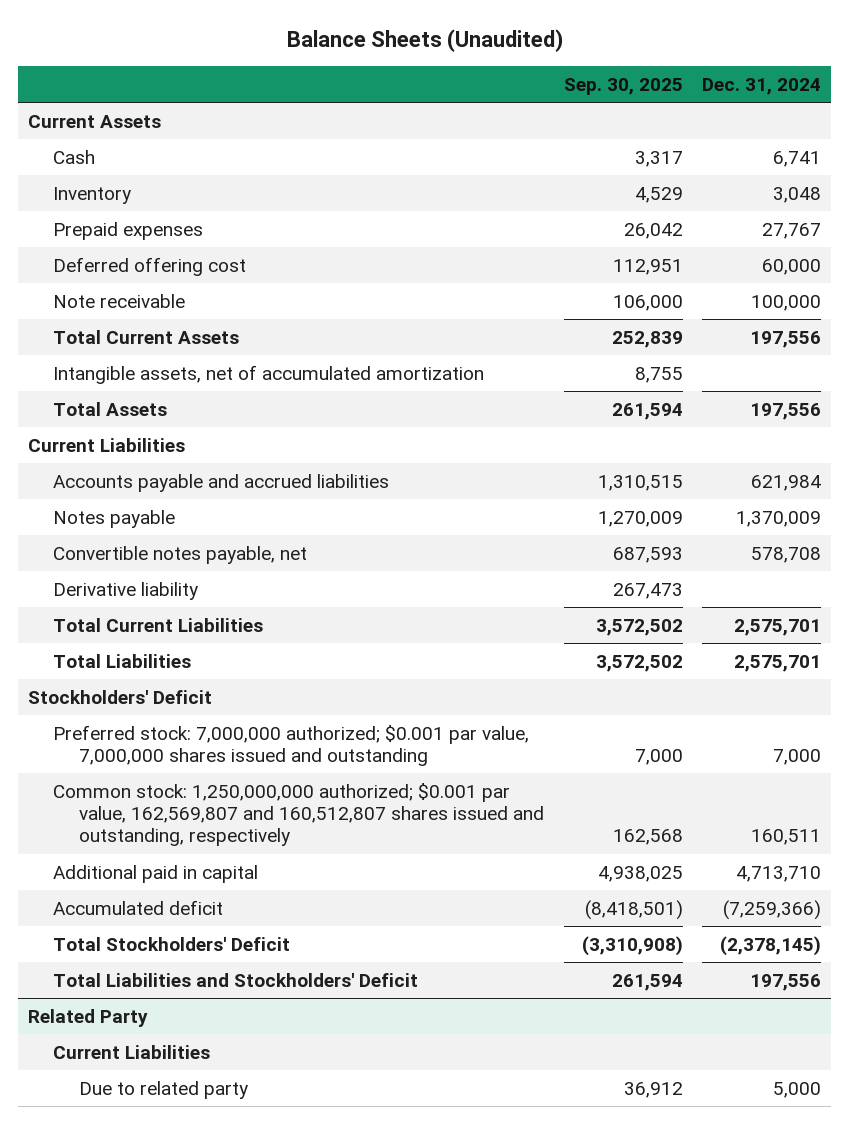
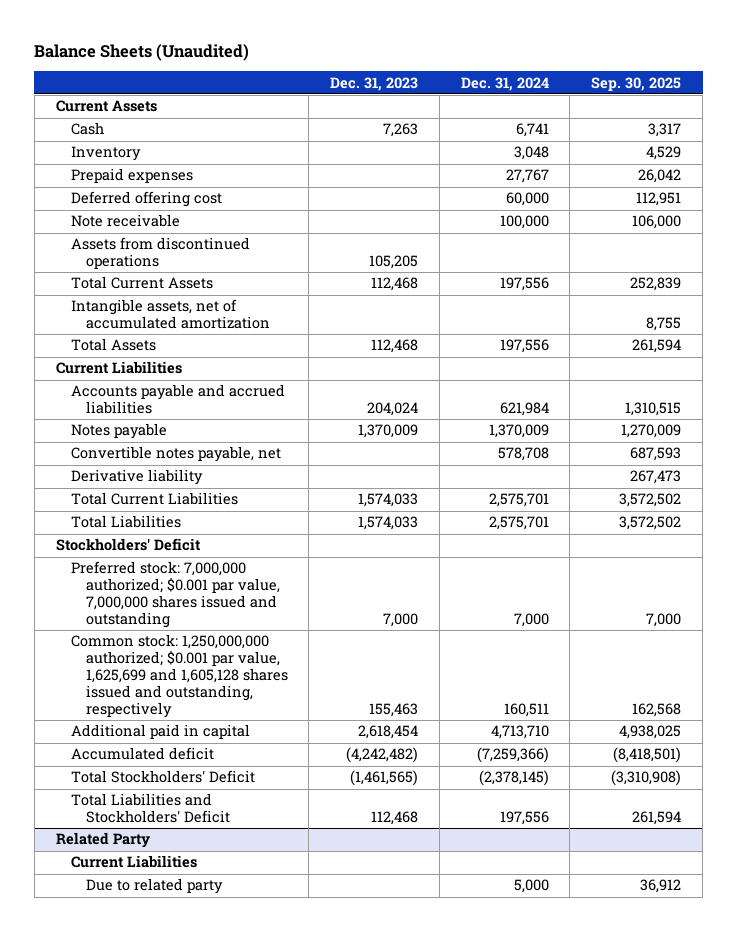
none -> [330,76,419,91] Dec. 31, 2023
none -> [70,237,250,270] Assets from discontinued operations
[53,782,544,847] Common stock: 1,250,000,000 authorized; $0.001 par value, 162,569,807 and 160,512,807 shares issued and outstanding, respectively -> [70,634,288,718] Common stock: 1,250,000,000 authorized; $0.001 par value, 1,625,699 and 1,605,128 shares issued and outstanding, respectively

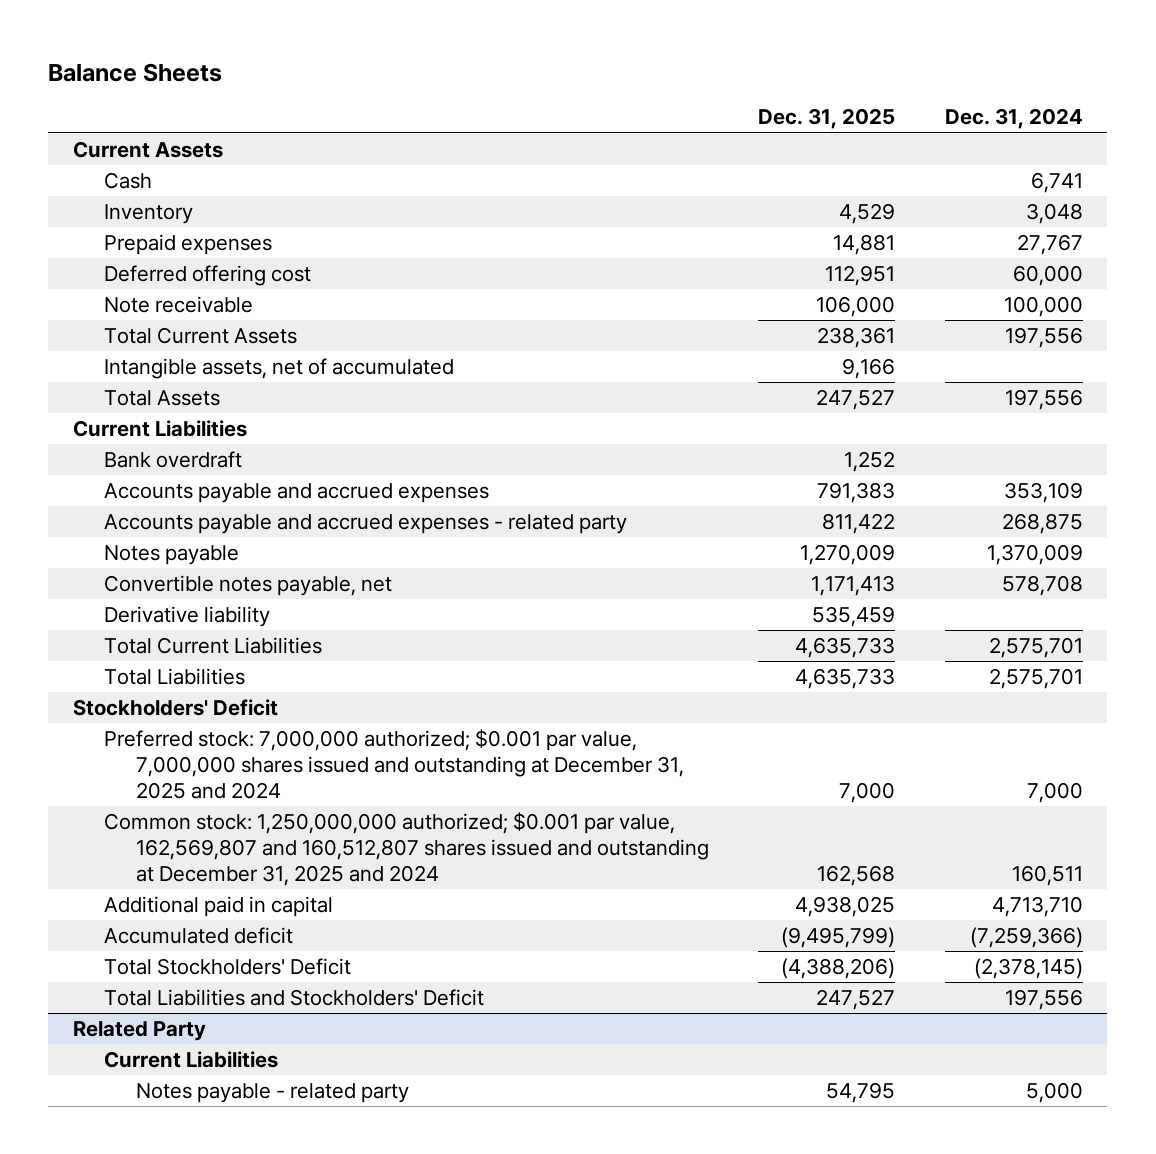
[34,43,250,61] Balance Sheets (Unaudited) -> [48,62,223,82] Balance Sheets
[330,76,419,91] Dec. 31, 2023 -> none
[591,76,682,91] Sep. 30, 2025 -> none
none -> [758,108,896,130] Dec. 31, 2025
[70,237,250,270] Assets from discontinued operations -> none
[70,299,270,330] Intangible assets, net of accumulated amortization -> [104,358,455,380] Intangible assets, net of accumulated
none -> [104,451,243,469] Bank overdraft
[70,384,285,415] Accounts payable and accrued liabilities -> [104,483,490,504] Accounts payable and accrued expenses
[499,402,549,417] 621,984 -> [1003,482,1083,504] 353,109
none -> [104,514,628,535] Accounts payable and accrued expenses - related party
[70,561,280,628] Preferred stock: 7,000,000 authorized; $0.001 par value, 7,000,000 shares issued and outstanding -> [104,729,684,799] Preferred stock: 7,000,000 authorized; $0.001 par value, 7,000,000 shares issued and outstanding at December 31, 2025 and 2024
[70,634,288,718] Common stock: 1,250,000,000 authorized; $0.001 par value, 1,625,699 and 1,605,128 shares issued and outstanding, respectively -> [104,812,709,886] Common stock: 1,250,000,000 authorized; $0.001 par value, 162,569,807 and 160,512,807 shares issued and outstanding at December 31, 2025 and 2024
[85,878,223,895] Due to related party -> [135,1083,409,1104] Notes payable - related party

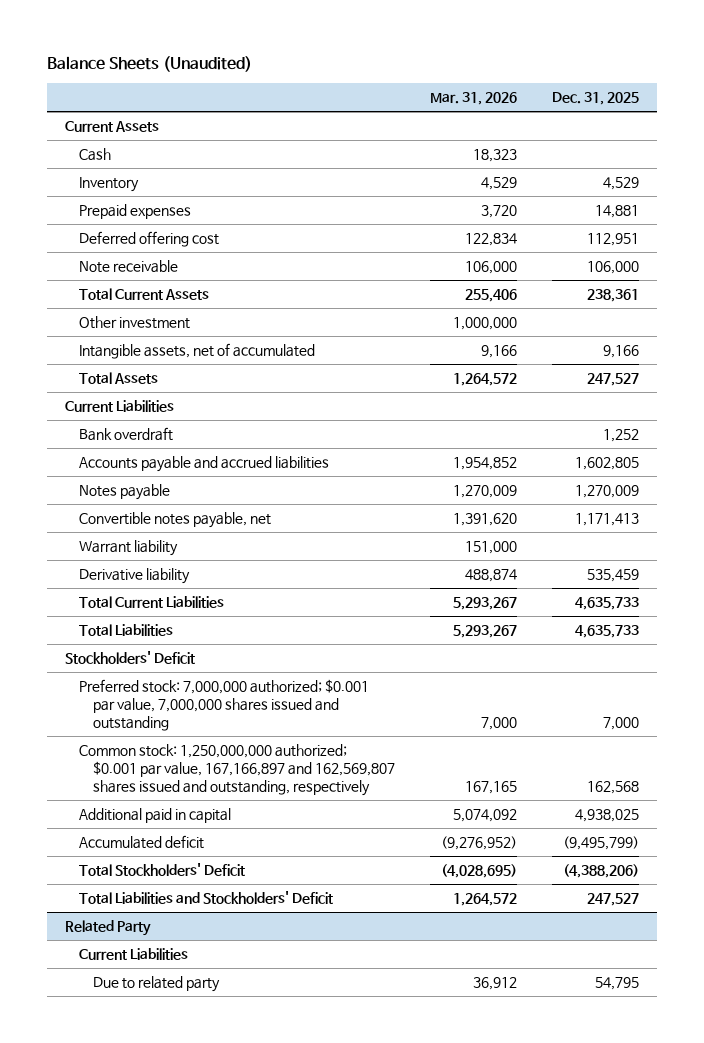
[48,62,223,82] Balance Sheets -> [47,56,253,73] Balance Sheets (Unaudited)
[944,108,1083,130] Dec. 31, 2024 -> none
none -> [430,92,518,106] Mar. 31, 2026
none -> [79,316,191,330] Other investment
[104,514,628,535] Accounts payable and accrued expenses - related party -> none
[104,483,490,504] Accounts payable and accrued expenses -> [79,456,330,473] Accounts payable and accrued liabilities
[817,482,896,504] 791,383 -> [575,457,640,471] 1,602,805
none -> [79,540,179,557] Warrant liability
[104,729,684,799] Preferred stock: 7,000,000 authorized; $0.001 par value, 7,000,000 shares issued and outstanding at December 31, 2025 and 2024 -> [79,679,370,732] Preferred stock: 7,000,000 authorized; $0.001 par value, 7,000,000 shares issued and outstanding
[104,812,709,886] Common stock: 1,250,000,000 authorized; $0.001 par value, 162,569,807 and 160,512,807 shares issued and outstanding at December 31, 2025 and 2024 -> [79,744,396,797] Common stock: 1,250,000,000 authorized; $0.001 par value, 167,166,897 and 162,569,807 shares issued and outstanding, respectively
[135,1083,409,1104] Notes payable - related party -> [93,976,221,993] Due to related party

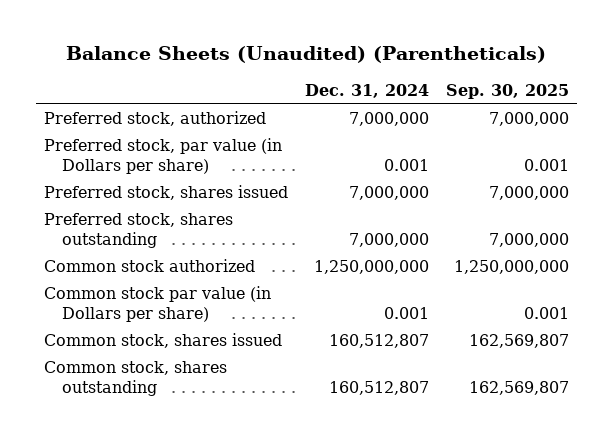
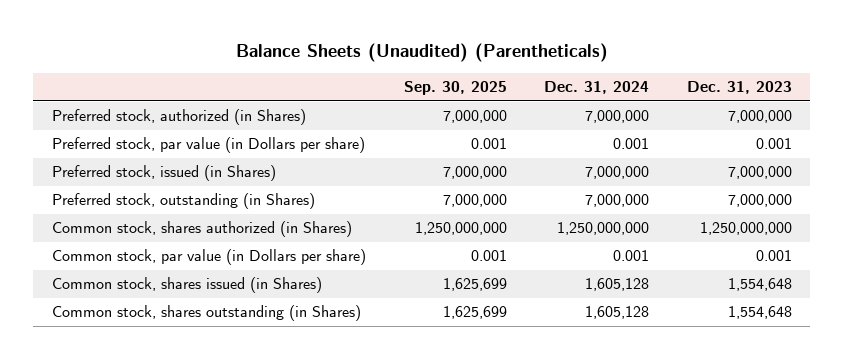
none -> [686,81,792,95] Dec. 31, 2023
[43,111,266,127] Preferred stock, authorized -> [52,109,307,126] Preferred stock, authorized (in Shares)
[43,185,288,201] Preferred stock, shares issued -> [52,165,277,182] Preferred stock, issued (in Shares)
[43,213,233,249] Preferred stock, shares outstanding -> [52,193,316,210] Preferred stock, outstanding (in Shares)
[43,259,255,273] Common stock authorized -> [52,221,353,238] Common stock, shares authorized (in Shares)
[43,286,271,323] Common stock par value (in Dollars per share) -> [52,249,367,266] Common stock, par value (in Dollars per share)
[43,333,282,349] Common stock, shares issued -> [52,277,323,294] Common stock, shares issued (in Shares)
[328,334,429,349] 160,512,807 -> [585,278,650,292] 1,605,128
[468,334,569,349] 162,569,807 -> [442,278,507,292] 1,625,699
[43,361,227,397] Common stock, shares outstanding -> [52,305,362,322] Common stock, shares outstanding (in Shares)
[328,381,429,396] 160,512,807 -> [585,306,650,320] 1,605,128
[468,381,569,396] 162,569,807 -> [442,306,507,320] 1,625,699

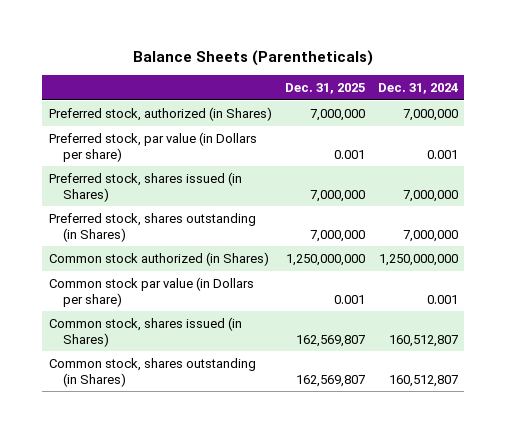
[235,43,608,63] Balance Sheets (Unaudited) (Parentheticals) -> [133,50,374,67] Balance Sheets (Parentheticals)
[403,81,507,96] Sep. 30, 2025 -> none
[686,81,792,95] Dec. 31, 2023 -> none
none -> [284,83,365,95] Dec. 31, 2025
[52,165,277,182] Preferred stock, issued (in Shares) -> [48,171,242,202] Preferred stock, shares issued (in Shares)
[52,193,316,210] Preferred stock, outstanding (in Shares) -> [48,212,256,242] Preferred stock, shares outstanding (in Shares)
[52,221,353,238] Common stock, shares authorized (in Shares) -> [48,251,269,266] Common stock authorized (in Shares)
[52,249,367,266] Common stock, par value (in Dollars per share) -> [48,276,254,307] Common stock par value (in Dollars per share)
[585,278,650,292] 1,605,128 -> [388,334,458,347] 160,512,807
[585,306,650,320] 1,605,128 -> [388,374,458,387] 160,512,807

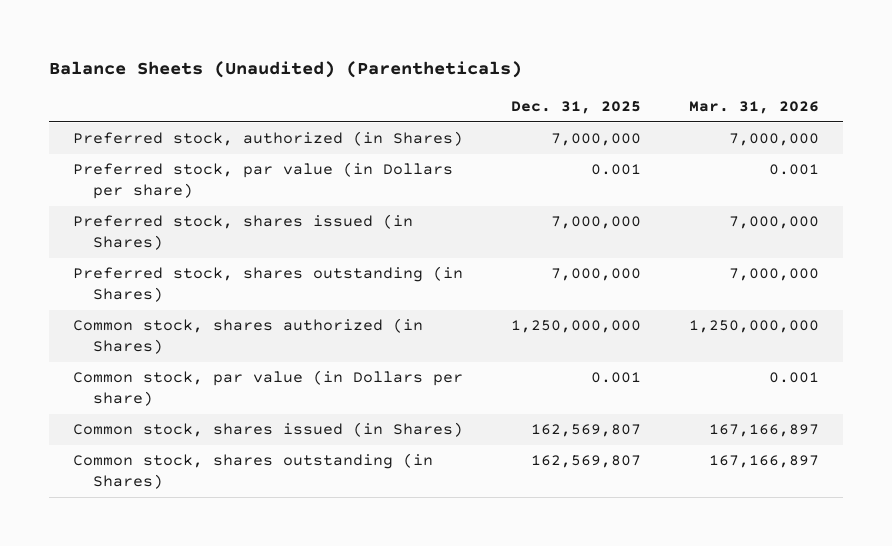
[133,50,374,67] Balance Sheets (Parentheticals) -> [48,61,522,79] Balance Sheets (Unaudited) (Parentheticals)
[377,83,458,95] Dec. 31, 2024 -> none
none -> [689,101,820,115] Mar. 31, 2026
[48,251,269,266] Common stock authorized (in Shares) -> [72,318,423,355] Common stock, shares authorized (in Shares)
[48,276,254,307] Common stock par value (in Dollars per share) -> [72,370,463,407] Common stock, par value (in Dollars per share)

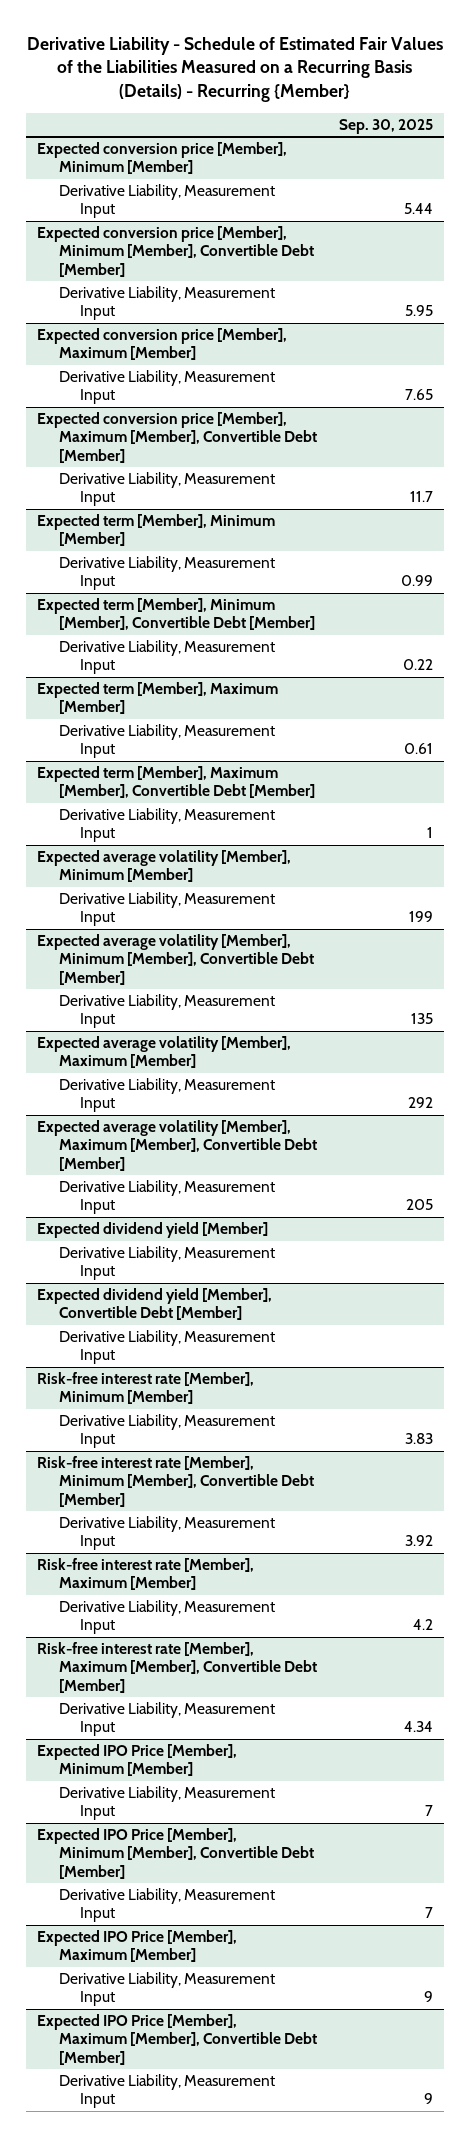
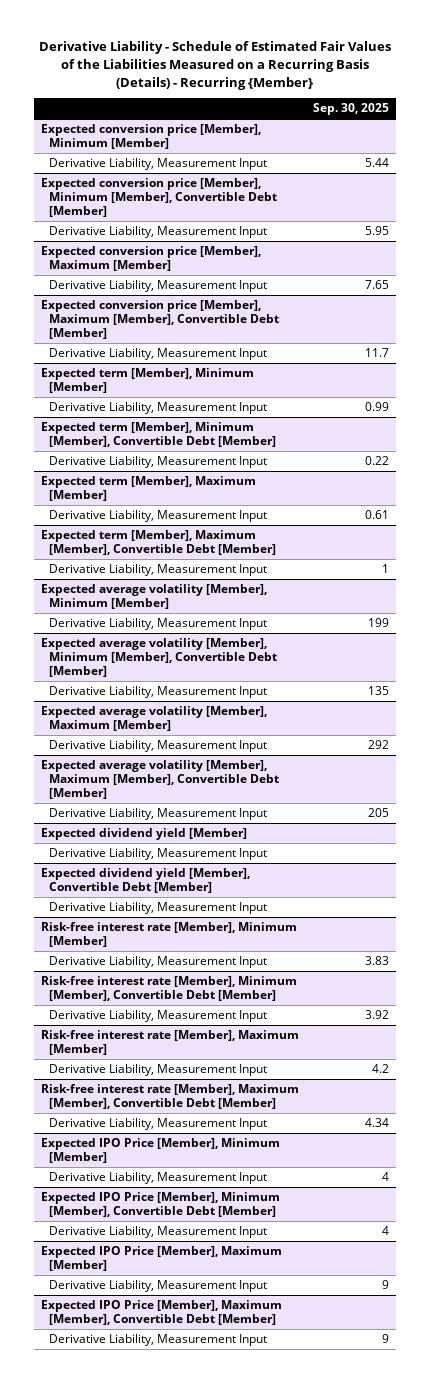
[425,1805,434,1817] 7 -> [381,1172,389,1182] 4
[425,1907,434,1919] 7 -> [381,1226,389,1236] 4

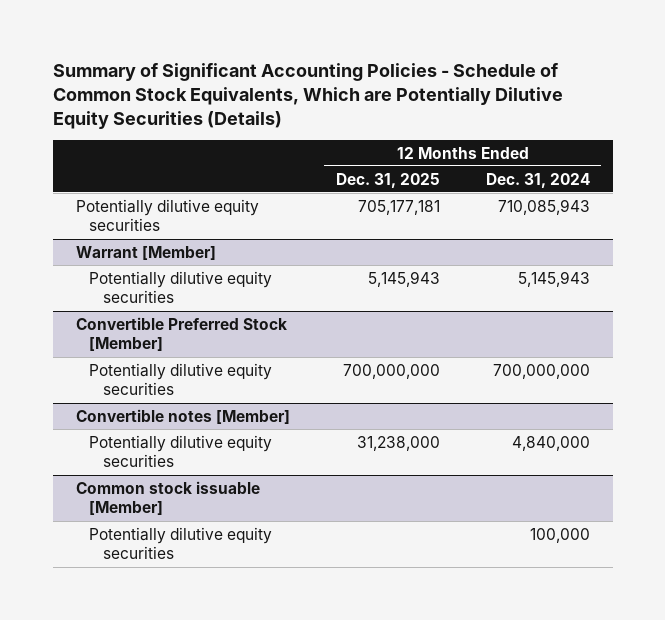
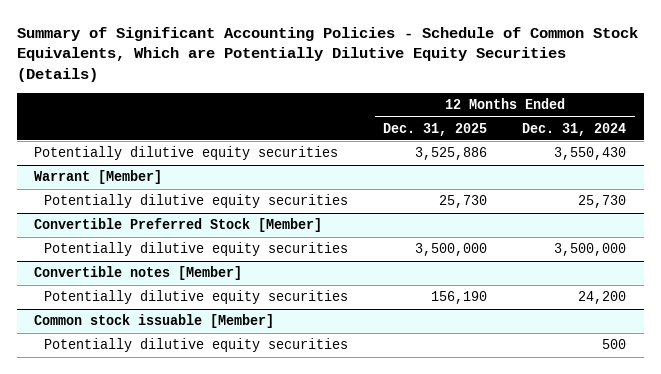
[357,199,440,215] 705,177,181 -> [415,147,488,161] 3,525,886
[497,198,590,215] 710,085,943 -> [554,147,627,161] 3,550,430
[367,270,440,287] 5,145,943 -> [439,195,488,209] 25,730
[517,270,590,287] 5,145,943 -> [578,195,627,209] 25,730
[342,363,440,379] 700,000,000 -> [415,243,488,257] 3,500,000
[492,363,590,379] 700,000,000 -> [554,243,627,257] 3,500,000
[356,435,440,451] 31,238,000 -> [431,291,488,305] 156,190
[511,435,590,451] 4,840,000 -> [578,291,627,305] 24,200
[529,527,590,543] 100,000 -> [602,339,627,350] 500

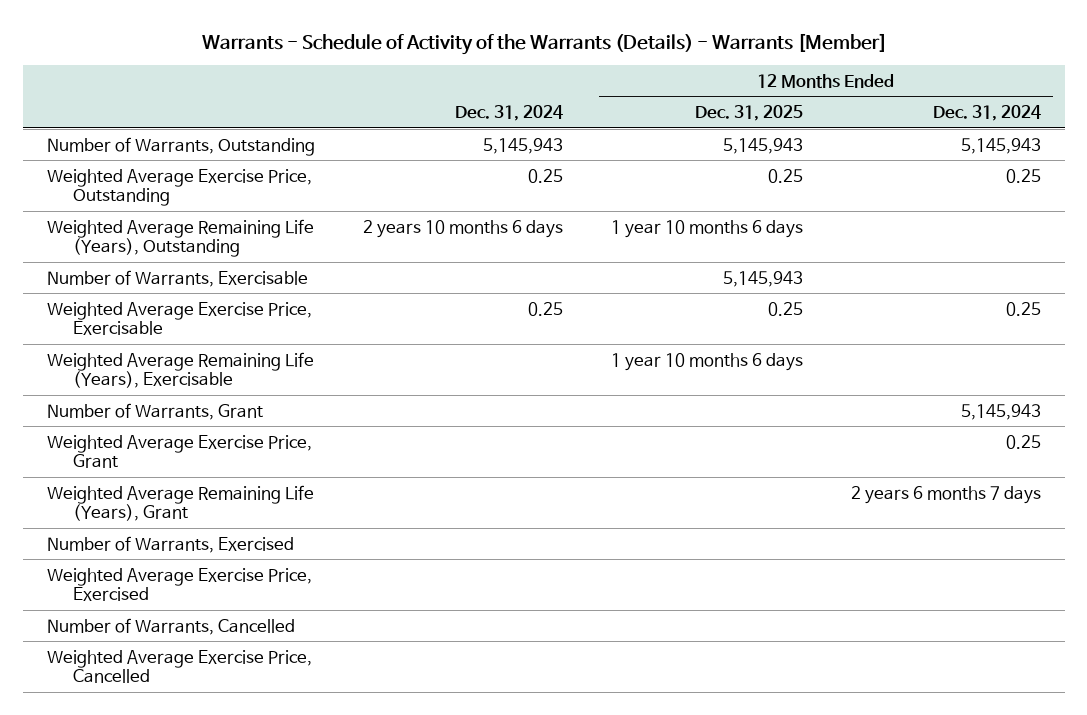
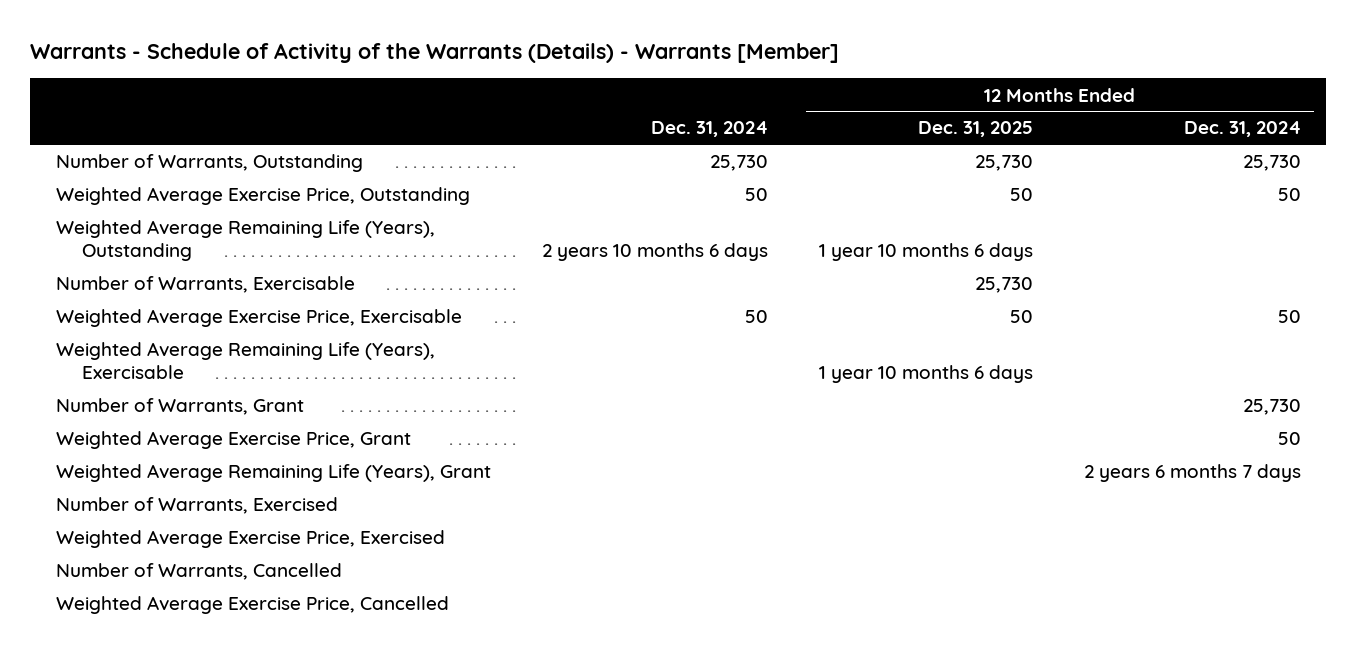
[482,137,563,154] 5,145,943 -> [709,155,768,172] 25,730
[722,137,803,154] 5,145,943 -> [974,155,1033,172] 25,730
[960,137,1041,154] 5,145,943 -> [1242,155,1301,172] 25,730
[527,168,563,183] 0.25 -> [744,188,768,202] 50
[767,168,803,183] 0.25 -> [1009,188,1033,202] 50
[1005,168,1041,183] 0.25 -> [1277,188,1301,202] 50
[722,270,803,287] 5,145,943 -> [974,277,1033,294] 25,730
[527,301,563,316] 0.25 -> [744,310,768,324] 50
[767,301,803,316] 0.25 -> [1009,310,1033,324] 50
[1005,301,1041,316] 0.25 -> [1277,310,1301,324] 50
[960,403,1041,420] 5,145,943 -> [1242,399,1301,416] 25,730
[1005,434,1041,449] 0.25 -> [1277,432,1301,446] 50

